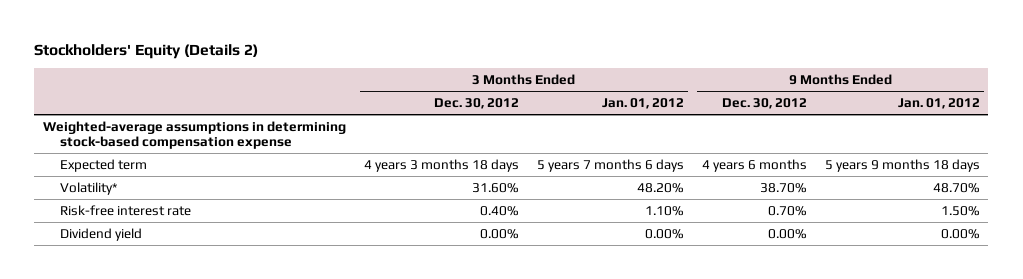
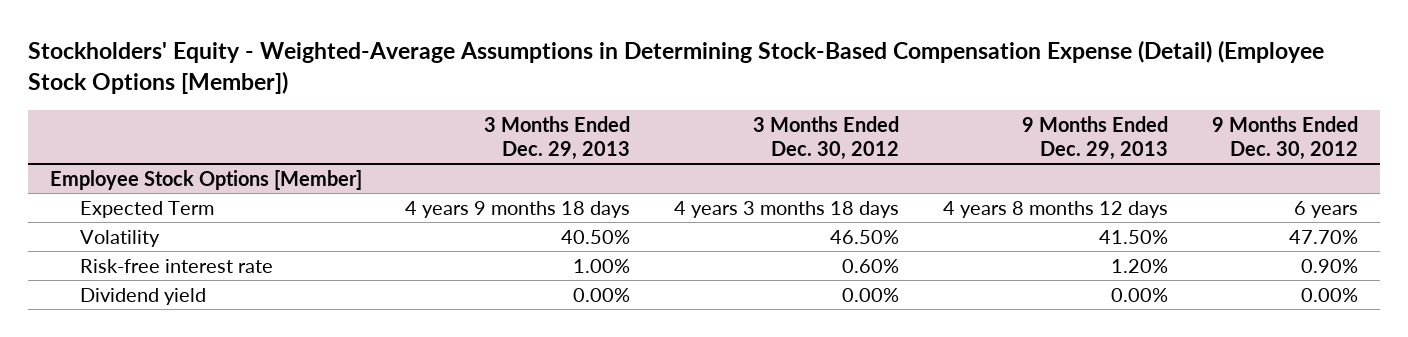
[34,44,259,60] Stockholders' Equity (Details 2) -> [27,39,1324,95] Stockholders' Equity - Weighted-Average Assumptions in Determining Stock-Based Compensation Expense (Detail) (Employee Stock Options [Member])
[601,98,684,110] Jan. 01, 2012 -> none
[897,98,980,110] Jan. 01, 2012 -> none
none -> [484,116,631,160] 3 Months Ended Dec. 29, 2013
none -> [1022,116,1169,160] 9 Months Ended Dec. 29, 2013
[43,120,347,150] Weighted-average assumptions in determining stock-based compensation expense -> none
none -> [49,169,362,190] Employee Stock Options [Member]
[59,158,147,172] Expected term -> [79,200,214,218] Expected Term
[701,158,807,172] 4 years 6 months -> [1294,200,1359,218] 6 years
[59,181,118,195] Volatility* -> [79,229,160,247] Volatility
[472,182,520,193] 31.60% -> [830,229,900,244] 46.50%
[759,182,807,193] 38.70% -> [1289,229,1359,244] 47.70%
[480,205,520,216] 0.40% -> [842,258,900,273] 0.60%
[767,205,807,216] 0.70% -> [1301,258,1359,273] 0.90%

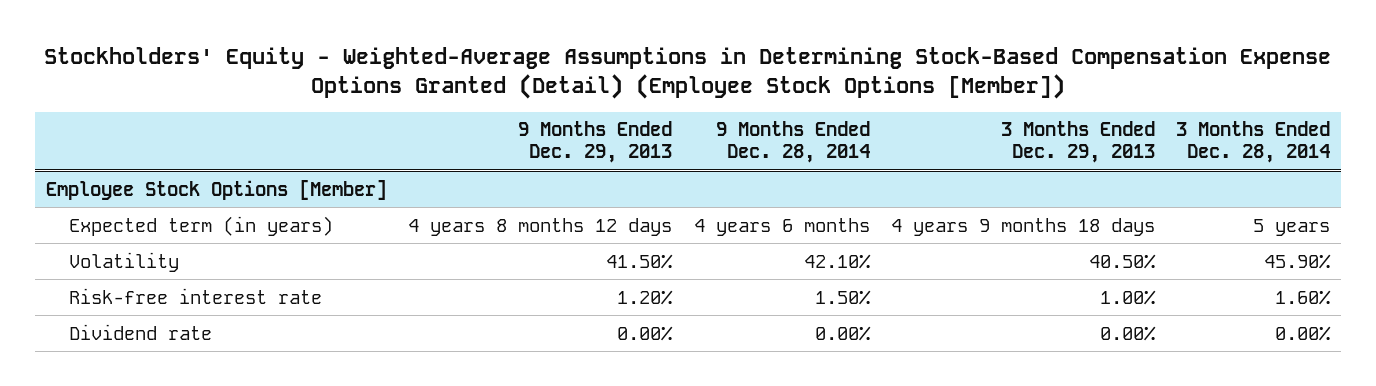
[27,39,1324,95] Stockholders' Equity - Weighted-Average Assumptions in Determining Stock-Based Compensation Expense (Detail) (Employee Stock Options [Member]) -> [44,46,1332,100] Stockholders' Equity - Weighted-Average Assumptions in Determining Stock-Based Compensation Expense Options Granted (Detail) (Employee Stock Options [Member])
[753,116,900,160] 3 Months Ended Dec. 30, 2012 -> none
[1212,116,1359,160] 9 Months Ended Dec. 30, 2012 -> none
none -> [715,121,870,164] 9 Months Ended Dec. 28, 2014
none -> [1176,121,1331,164] 3 Months Ended Dec. 28, 2014
[79,200,214,218] Expected Term -> [68,215,333,236] Expected term (in years)
[79,287,206,305] Dividend yield -> [68,323,212,340] Dividend rate

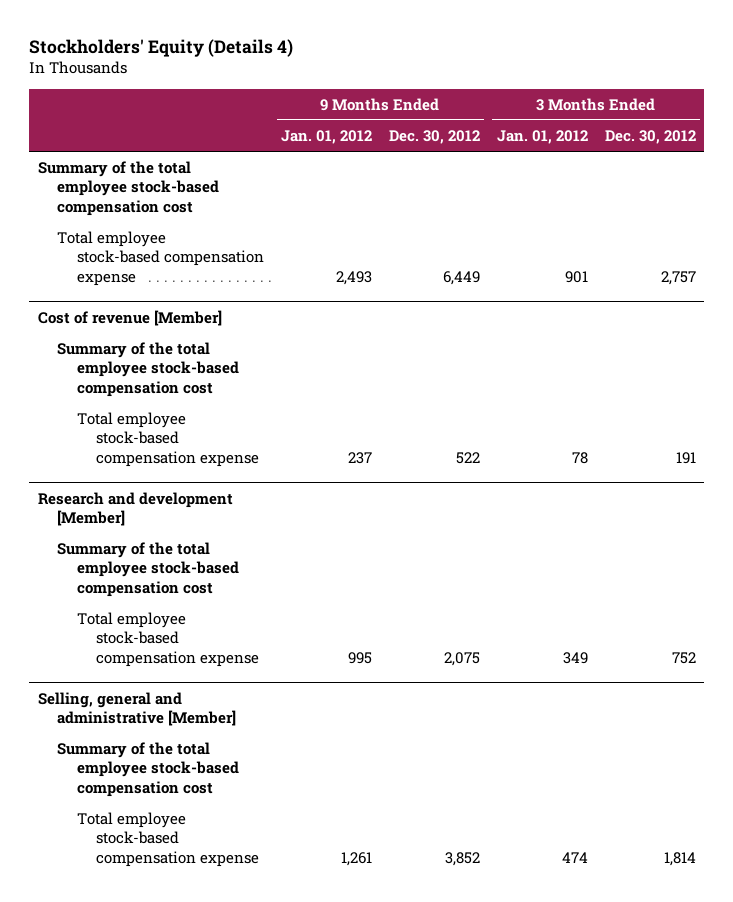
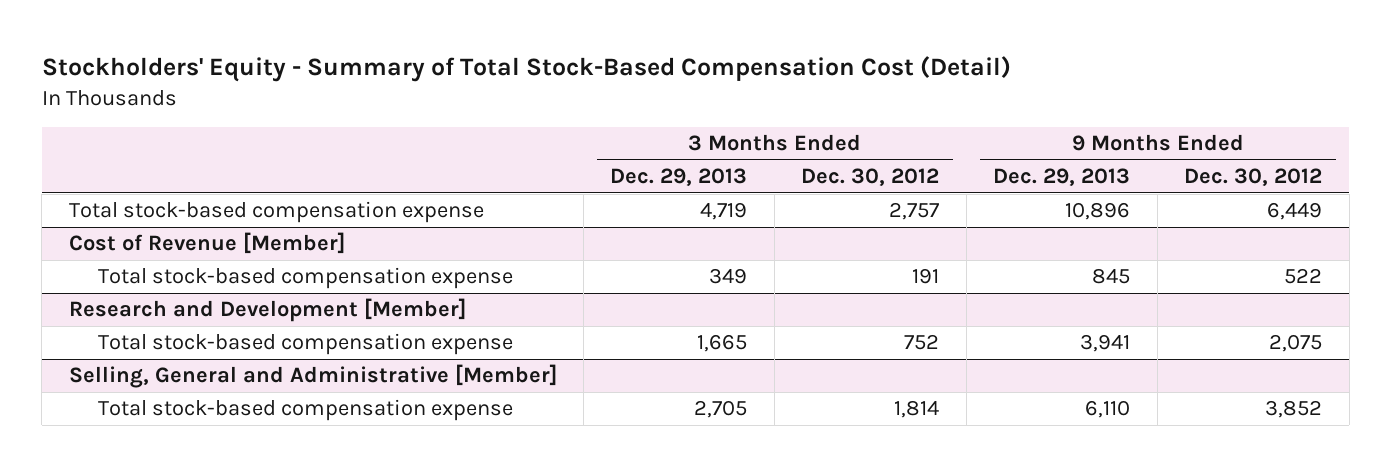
[29,38,294,57] Stockholders' Equity (Details 4) -> [41,56,1011,83] Stockholders' Equity - Summary of Total Stock-Based Compensation Cost (Detail)
[280,130,372,145] Jan. 01, 2012 -> none
[496,130,588,145] Jan. 01, 2012 -> none
none -> [610,168,748,187] Dec. 29, 2013
none -> [993,168,1131,187] Dec. 29, 2013
[37,161,220,216] Summary of the total employee stock-based compensation cost -> none
[57,342,239,397] Summary of the total employee stock-based compensation cost -> none
[57,542,239,597] Summary of the total employee stock-based compensation cost -> none
[57,742,239,797] Summary of the total employee stock-based compensation cost -> none
[57,231,264,286] Total employee stock-based compensation expense -> [68,201,484,224] Total stock-based compensation expense
[37,309,222,326] Cost of revenue [Member] -> [68,232,345,255] Cost of Revenue [Member]
[76,412,260,467] Total employee stock-based compensation expense -> [98,267,514,290] Total stock-based compensation expense
[37,491,233,527] Research and development [Member] -> [68,298,466,323] Research and Development [Member]
[76,612,260,667] Total employee stock-based compensation expense -> [98,333,514,356] Total stock-based compensation expense
[37,691,237,727] Selling, general and administrative [Member] -> [68,364,557,389] Selling, General and Administrative [Member]
[76,812,260,867] Total employee stock-based compensation expense -> [98,399,514,422] Total stock-based compensation expense

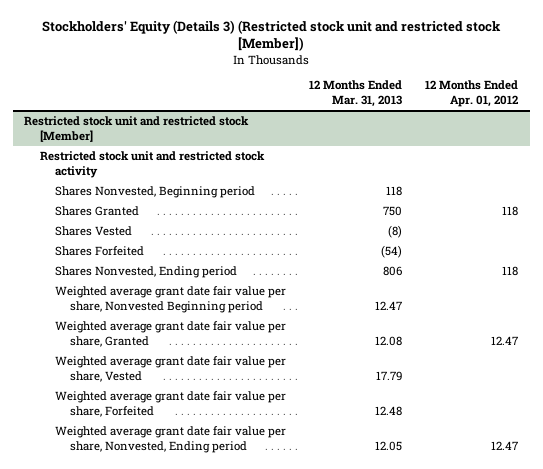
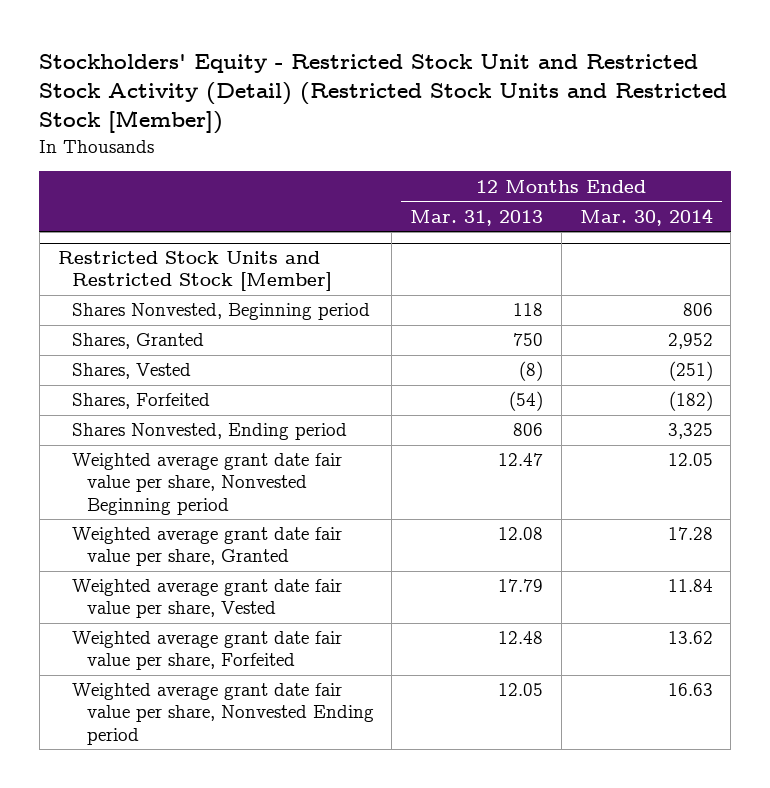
[42,19,502,52] Stockholders' Equity (Details 3) (Restricted stock unit and restricted stock [Member]) -> [39,53,728,135] Stockholders' Equity - Restricted Stock Unit and Restricted Stock Activity (Detail) (Restricted Stock Units and Restricted Stock [Member])
[425,80,519,108] 12 Months Ended Apr. 01, 2012 -> none
none -> [579,207,713,226] Mar. 30, 2014
[39,151,265,178] Restricted stock unit and restricted stock activity -> none
[24,116,250,142] Restricted stock unit and restricted stock [Member] -> [57,251,333,292] Restricted Stock Units and Restricted Stock [Member]
[55,206,140,217] Shares Granted -> [72,333,205,350] Shares, Granted
[55,226,133,237] Shares Vested -> [72,363,192,380] Shares, Vested
[55,246,145,257] Shares Forfeited -> [72,393,211,410] Shares, Forfeited
[55,426,287,453] Weighted average grant date fair value per share, Nonvested, Ending period -> [72,683,374,745] Weighted average grant date fair value per share, Nonvested Ending period

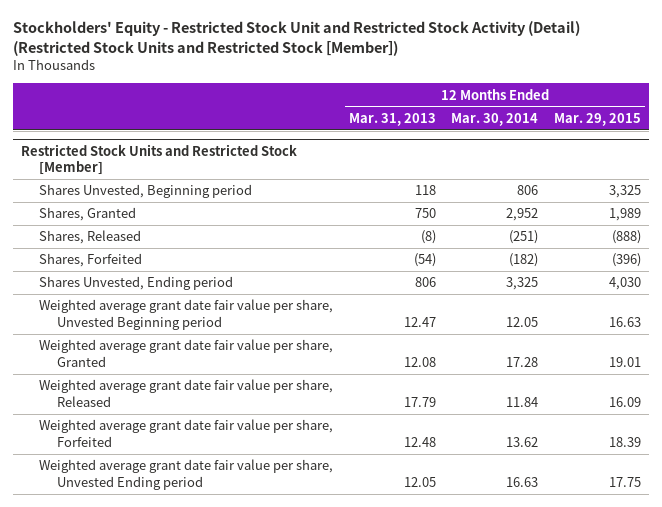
none -> [554,112,642,126] Mar. 29, 2015
[72,303,371,321] Shares Nonvested, Beginning period -> [39,184,253,199] Shares Unvested, Beginning period
[72,363,192,380] Shares, Vested -> [39,230,142,245] Shares, Released
[72,423,348,441] Shares Nonvested, Ending period -> [39,276,234,291] Shares Unvested, Ending period
[72,453,343,515] Weighted average grant date fair value per share, Nonvested Beginning period -> [39,299,334,330] Weighted average grant date fair value per share, Unvested Beginning period
[72,579,343,619] Weighted average grant date fair value per share, Vested -> [39,379,334,407] Weighted average grant date fair value per share, Released
[72,683,374,745] Weighted average grant date fair value per share, Nonvested Ending period -> [39,459,334,490] Weighted average grant date fair value per share, Unvested Ending period

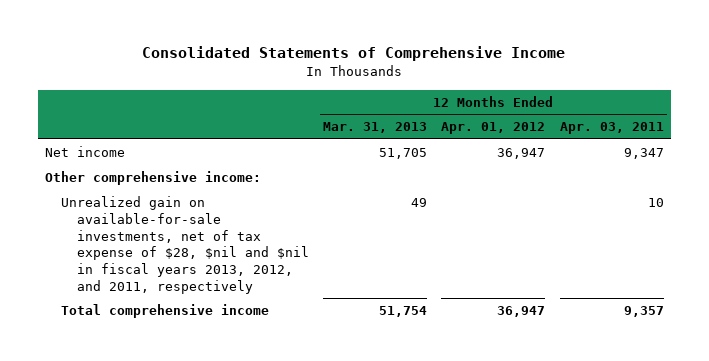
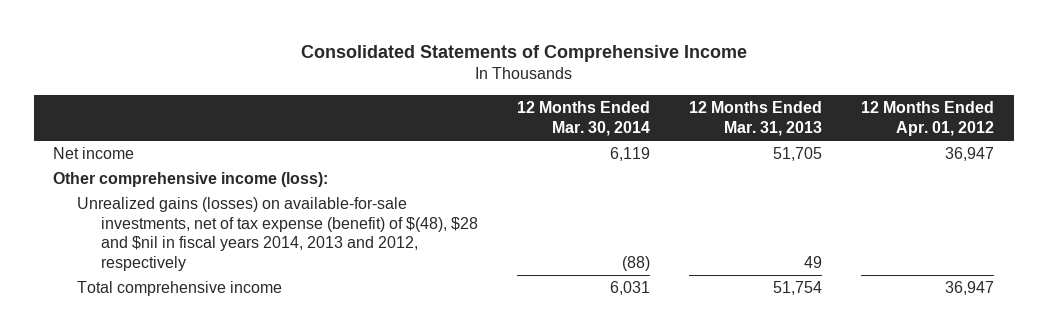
[559,122,664,135] Apr. 03, 2011 -> none
none -> [516,101,650,136] 12 Months Ended Mar. 30, 2014
[45,171,262,186] Other comprehensive income: -> [53,172,329,188] Other comprehensive income (loss):
[61,196,310,294] Unrealized gain on available-for-sale investments, net of tax expense of $28, $nil and $nil in fiscal years 2013, 2012, and 2011, respectively -> [76,197,478,271] Unrealized gains (losses) on available-for-sale investments, net of tax expense (benefit) of $(48), $28 and $nil in fiscal years 2014, 2013 and 2012, respectively

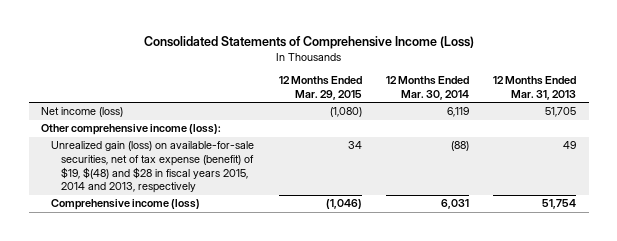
[300,45,747,63] Consolidated Statements of Comprehensive Income -> [143,35,474,49] Consolidated Statements of Comprehensive Income (Loss)
[861,101,995,136] 12 Months Ended Apr. 01, 2012 -> none
none -> [278,76,362,100] 12 Months Ended Mar. 29, 2015
[53,147,135,160] Net income -> [41,107,124,118] Net income (loss)
[76,197,478,271] Unrealized gains (losses) on available-for-sale investments, net of tax expense (benefit) of $(48), $28 and $nil in fiscal years 2014, 2013 and 2012, respectively -> [51,141,255,194] Unrealized gain (loss) on available-for-sale securities, net of tax expense (benefit) of $19, $(48) and $28 in fiscal years 2015, 2014 and 2013, respectively
[76,281,282,297] Total comprehensive income -> [51,199,201,211] Comprehensive income (loss)

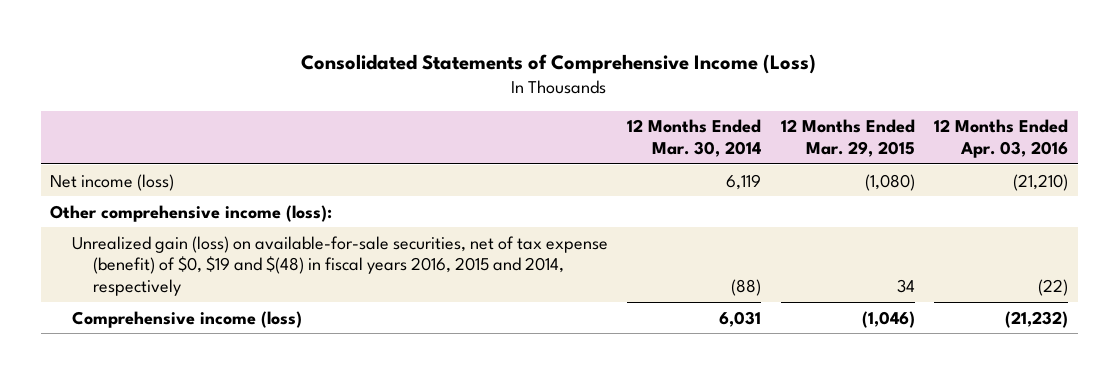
[493,76,577,100] 12 Months Ended Mar. 31, 2013 -> none
none -> [934,119,1069,159] 12 Months Ended Apr. 03, 2016
[51,141,255,194] Unrealized gain (loss) on available-for-sale securities, net of tax expense (benefit) of $19, $(48) and $28 in fiscal years 2015, 2014 and 2013, respectively -> [71,235,608,297] Unrealized gain (loss) on available-for-sale securities, net of tax expense (benefit) of $0, $19 and $(48) in fiscal years 2016, 2015 and 2014, respectively

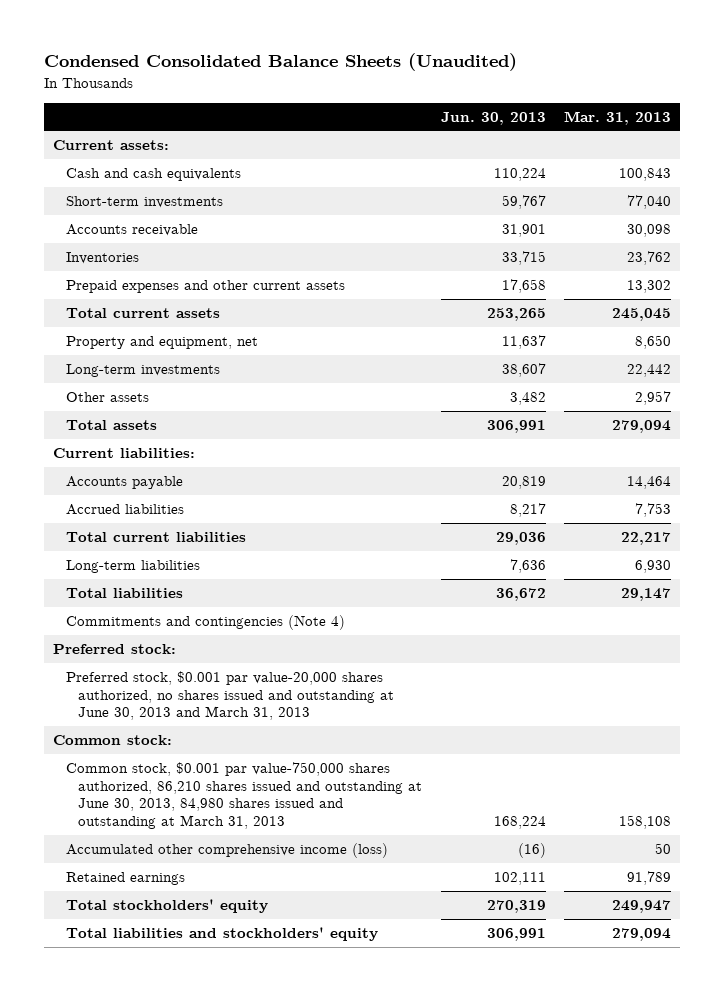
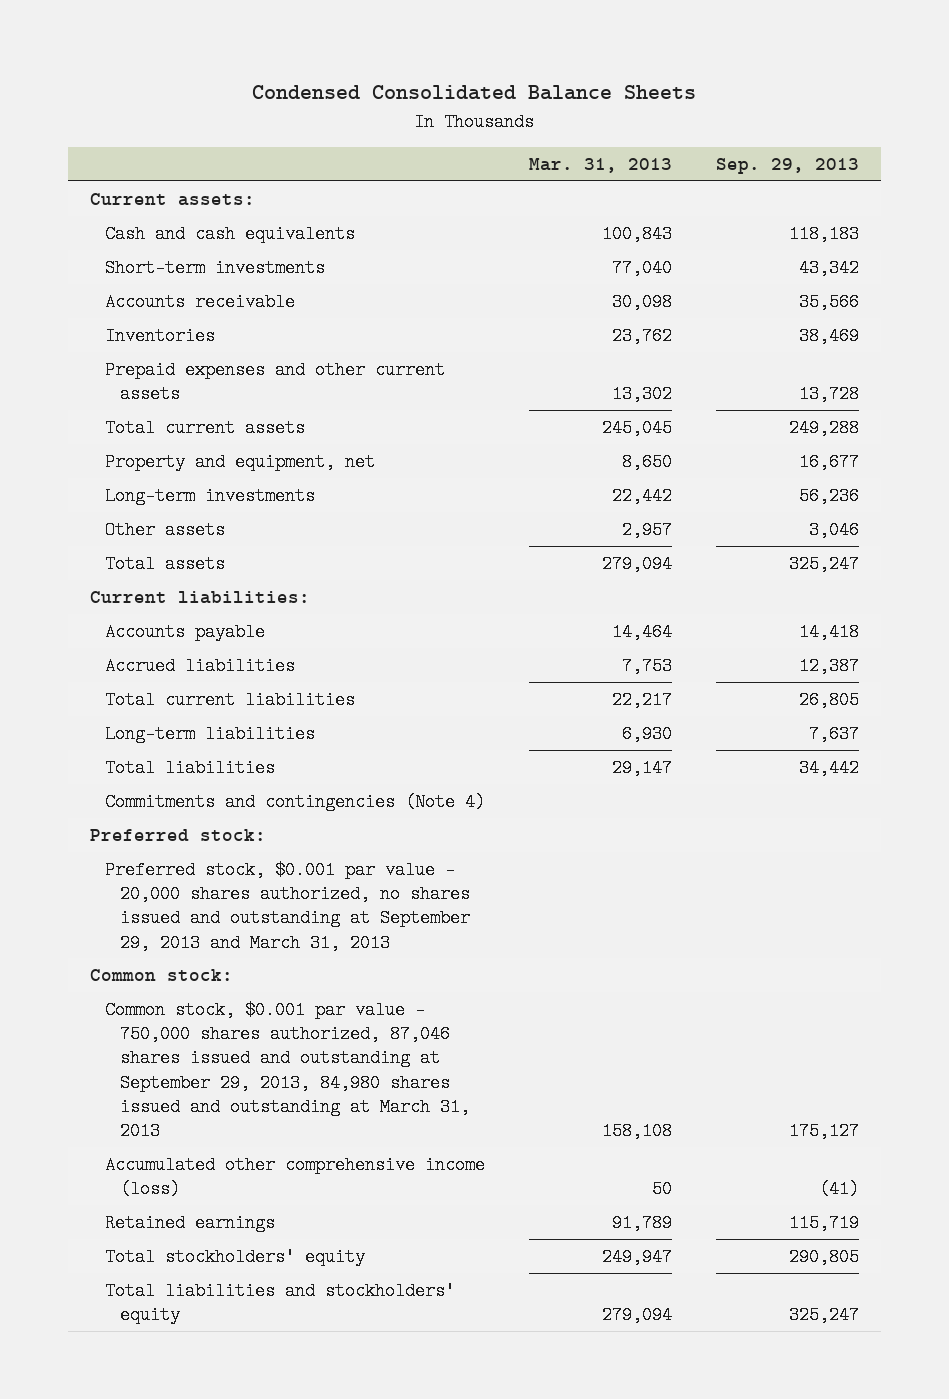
[43,53,517,72] Condensed Consolidated Balance Sheets (Unaudited) -> [252,85,697,101] Condensed Consolidated Balance Sheets
[440,111,546,125] Jun. 30, 2013 -> none
none -> [715,157,859,174] Sep. 29, 2013
[65,671,395,721] Preferred stock, $0.001 par value-20,000 shares authorized, no shares issued and outstanding at June 30, 2013 and March 31, 2013 -> [105,861,471,952] Preferred stock, $0.001 par value - 20,000 shares authorized, no shares issued and outstanding at September 29, 2013 and March 31, 2013
[65,762,423,830] Common stock, $0.001 par value-750,000 shares authorized, 86,210 shares issued and outstanding at June 30, 2013, 84,980 shares issued and outstanding at March 31, 2013 -> [105,1001,471,1141] Common stock, $0.001 par value - 750,000 shares authorized, 87,046 shares issued and outstanding at September 29, 2013, 84,980 shares issued and outstanding at March 31, 2013

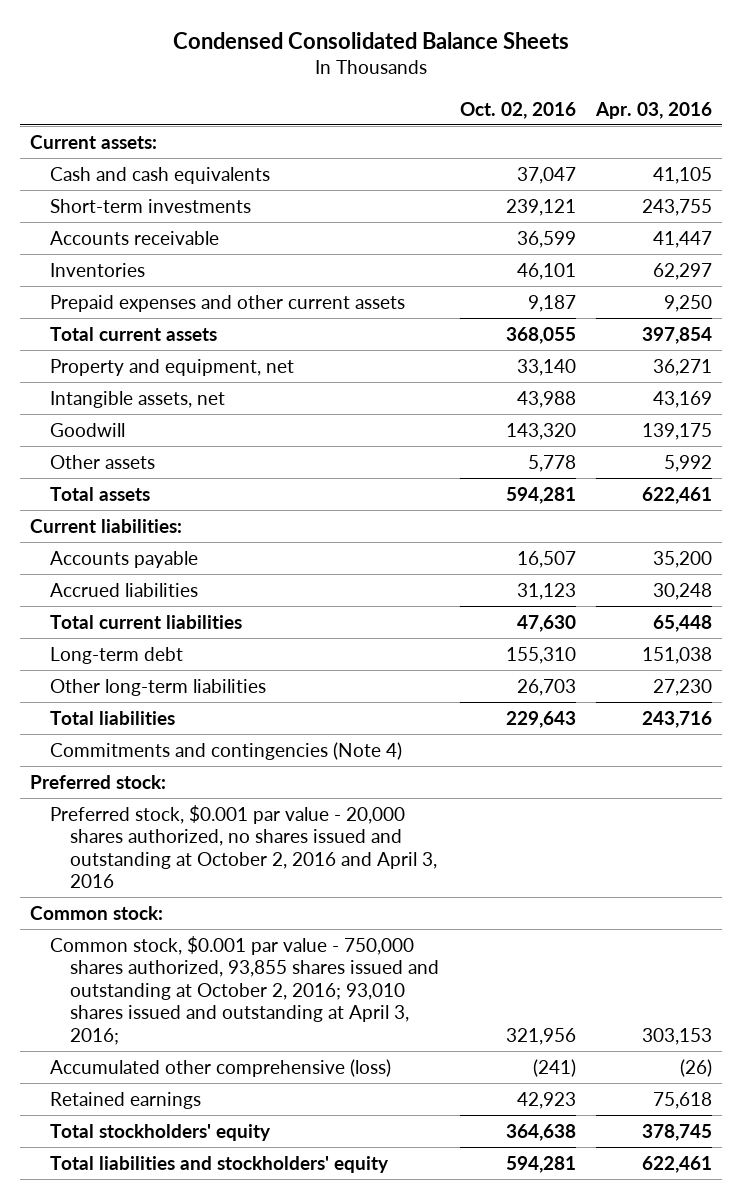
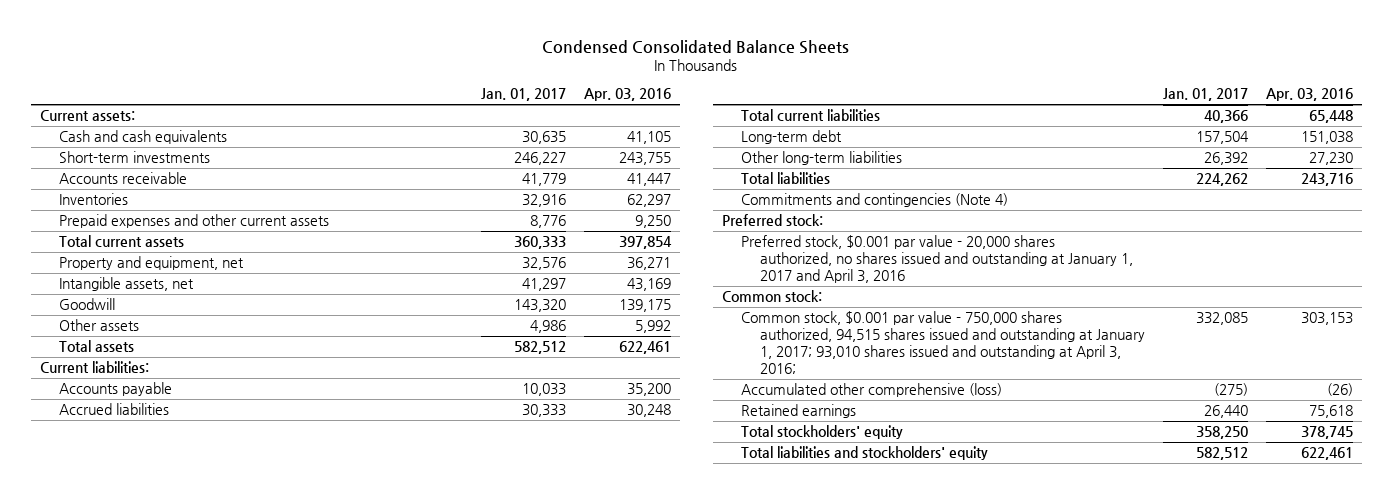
[459,101,576,119] Oct. 02, 2016 -> none
none -> [480,88,566,102] Jan. 01, 2017
[50,804,438,889] Preferred stock, $0.001 par value - 20,000 shares authorized, no shares issued and outstanding at October 2, 2016 and April 3, 2016 -> [740,235,1133,283] Preferred stock, $0.001 par value - 20,000 shares authorized, no shares issued and outstanding at January 1, 2017 and April 3, 2016
[50,935,440,1045] Common stock, $0.001 par value - 750,000 shares authorized, 93,855 shares issued and outstanding at October 2, 2016; 93,010 shares issued and outstanding at April 3, 2016; -> [740,311,1145,374] Common stock, $0.001 par value - 750,000 shares authorized, 94,515 shares issued and outstanding at January 1, 2017; 93,010 shares issued and outstanding at April 3, 2016;

